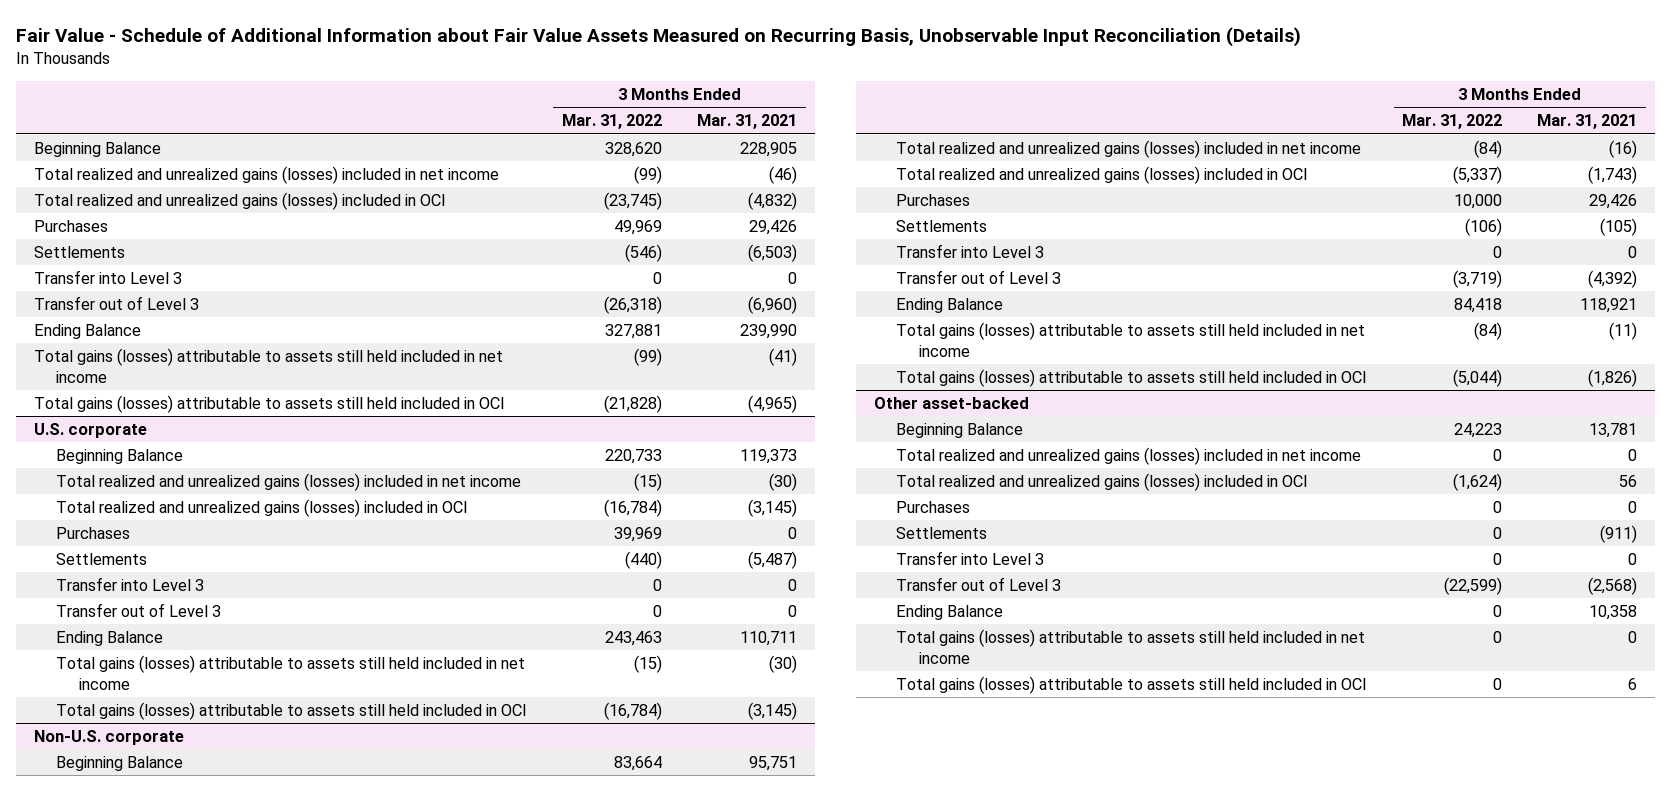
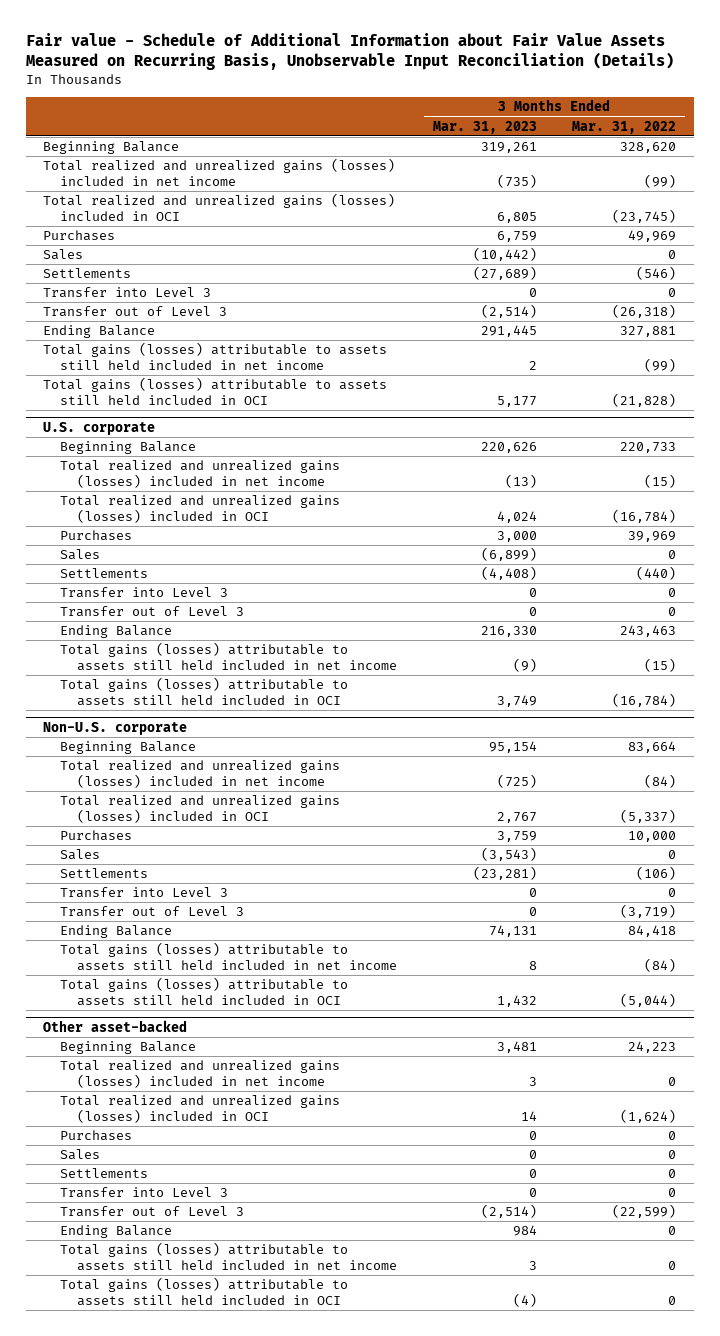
[16,26,1302,47] Fair Value - Schedule of Additional Information about Fair Value Assets Measured on Recurring Basis, Unobservable Input Reconciliation (Details) -> [25,32,674,71] Fair value - Schedule of Additional Information about Fair Value Assets Measured on Recurring Basis, Unobservable Input Reconciliation (Details)
[697,114,798,130] Mar. 31, 2021 -> none
none -> [432,120,537,134] Mar. 31, 2023
none -> [43,249,84,261] Sales
none -> [60,549,101,561] Sales
none -> [60,849,101,861] Sales
none -> [60,1149,101,1161] Sales

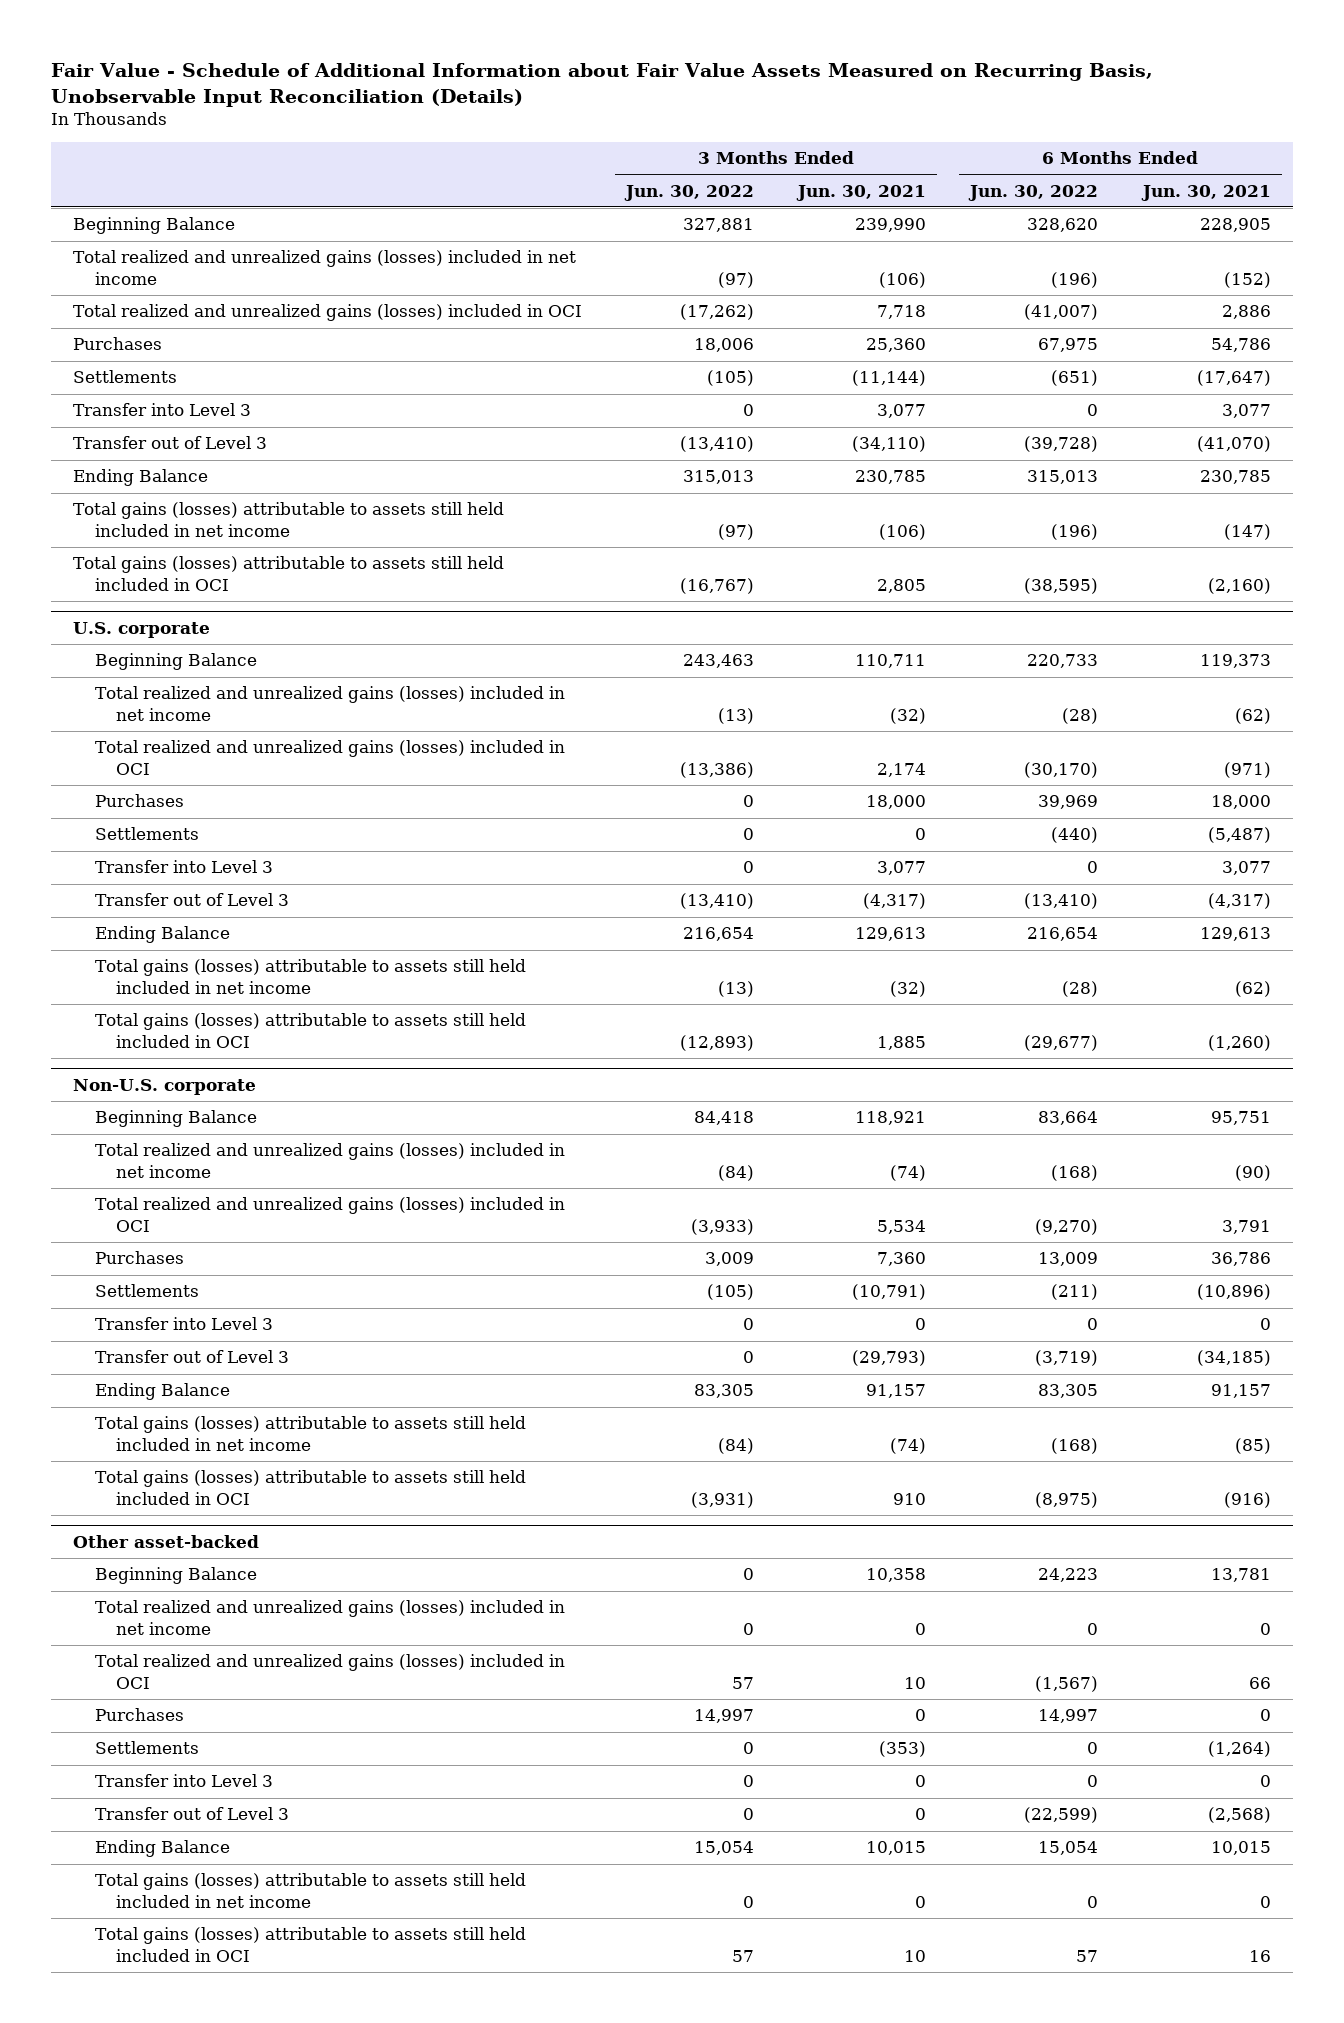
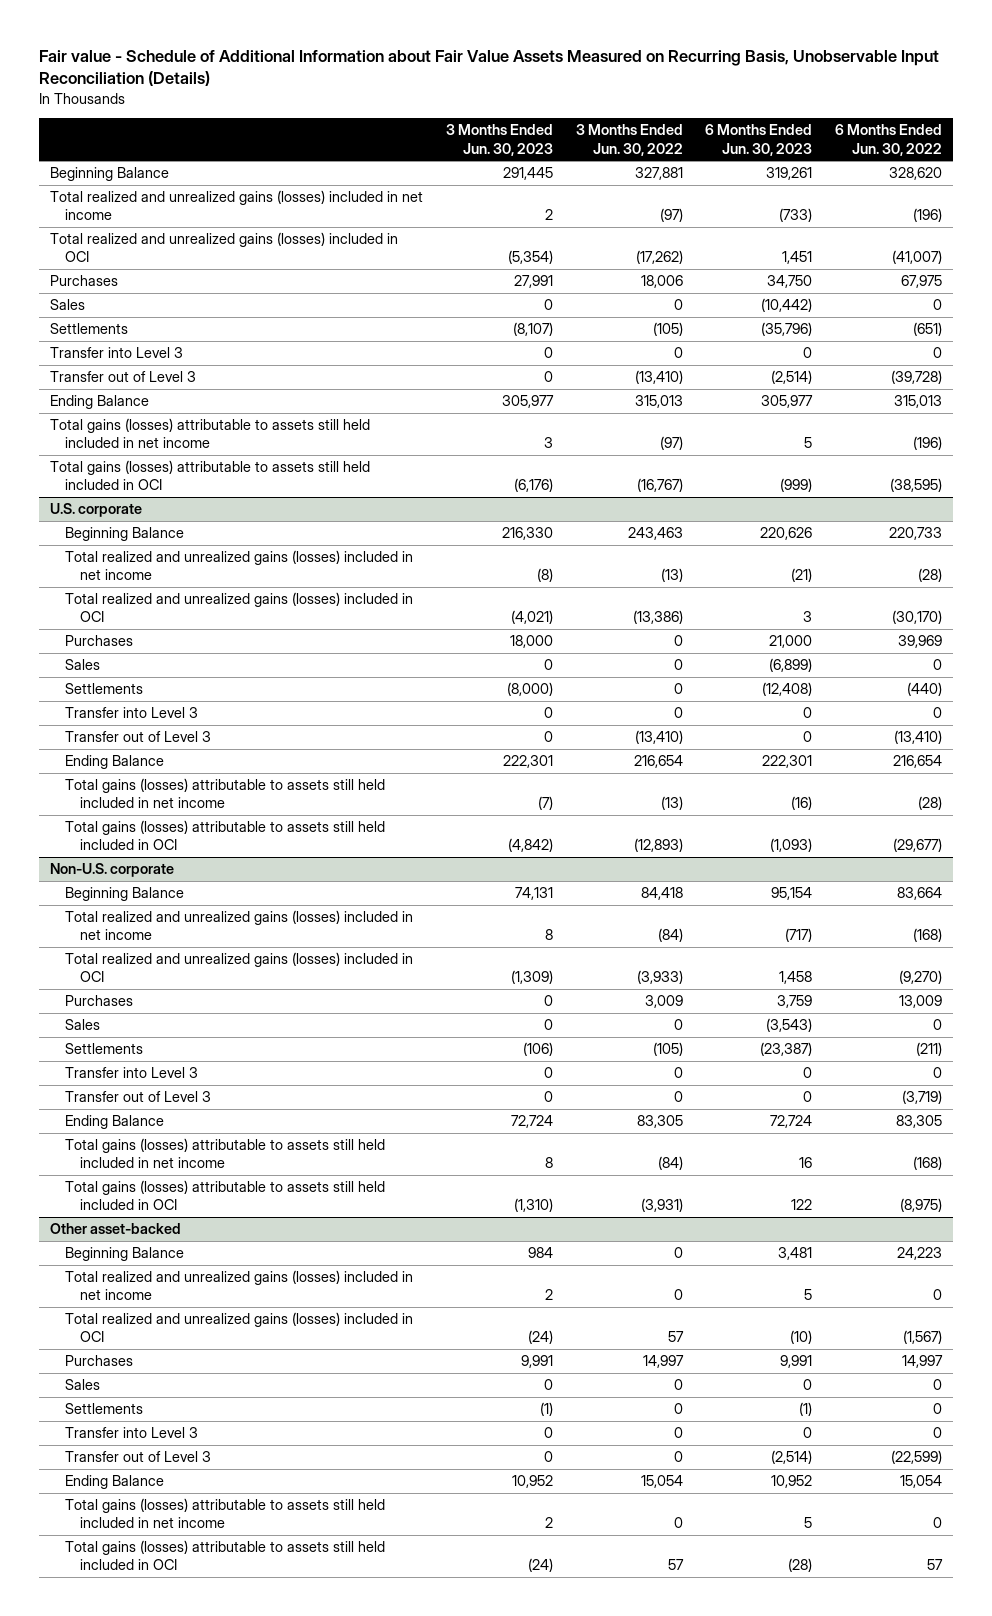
[51,62,1154,107] Fair Value - Schedule of Additional Information about Fair Value Assets Measured on Recurring Basis, Unobservable Input Reconciliation (Details) -> [39,49,940,87] Fair value - Schedule of Additional Information about Fair Value Assets Measured on Recurring Basis, Unobservable Input Reconciliation (Details)
[796,184,927,201] Jun. 30, 2021 -> none
[1140,184,1271,201] Jun. 30, 2021 -> none
none -> [446,124,554,156] 3 Months Ended Jun. 30, 2023
none -> [705,124,813,156] 6 Months Ended Jun. 30, 2023
none -> [50,299,86,311] Sales
none -> [65,659,101,671] Sales
none -> [65,1019,101,1031] Sales
none -> [65,1379,101,1391] Sales

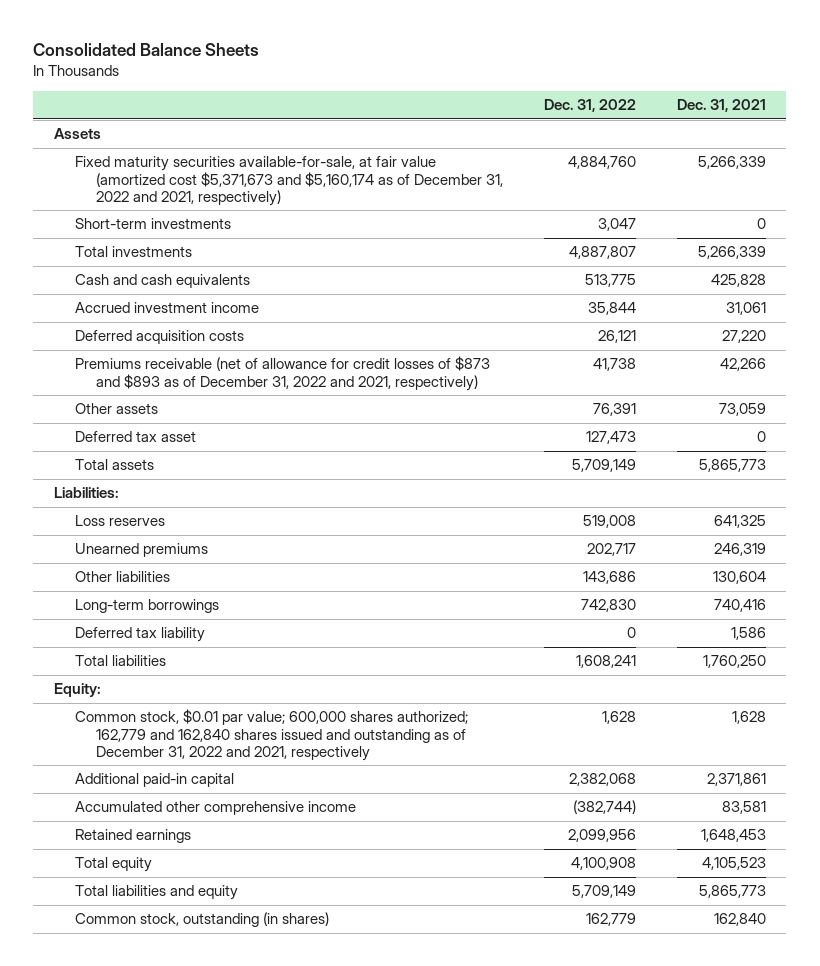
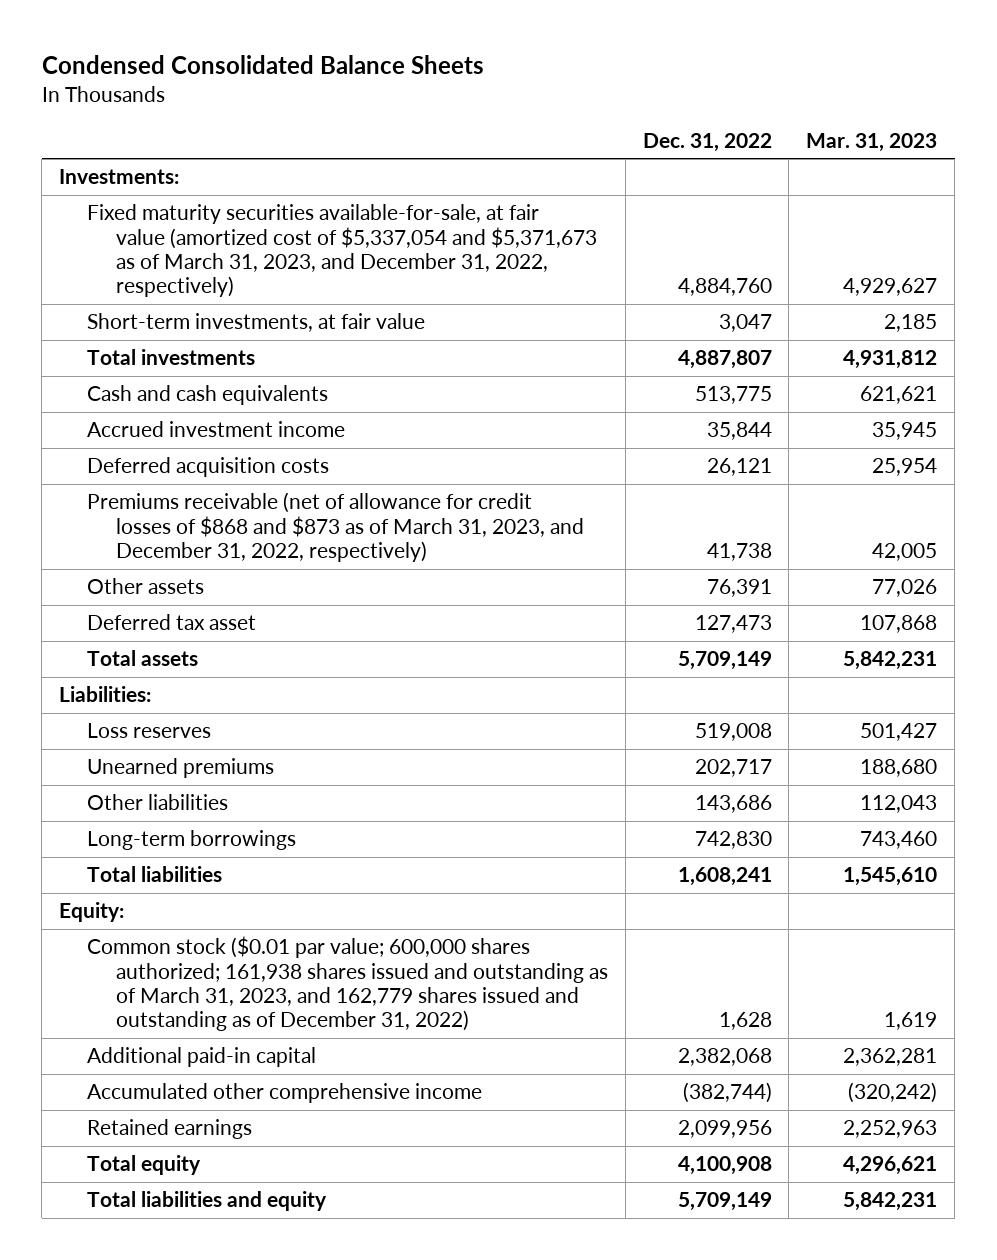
[33,43,260,57] Consolidated Balance Sheets -> [41,54,484,74] Condensed Consolidated Balance Sheets
[676,99,766,113] Dec. 31, 2021 -> none
none -> [806,132,938,152] Mar. 31, 2023
[53,128,101,140] Assets -> none
none -> [59,169,180,185] Investments:
[74,156,503,206] Fixed maturity securities available-for-sale, at fair value (amortized cost $5,371,673 and $5,160,174 as of December 31, 2022 and 2021, respectively) -> [87,204,597,298] Fixed maturity securities available-for-sale, at fair value (amortized cost of $5,337,054 and $5,371,673 as of March 31, 2023, and December 31, 2022, respectively)
[74,218,231,230] Short-term investments -> [87,313,426,333] Short-term investments, at fair value
[74,356,490,391] Premiums receivable (net of allowance for credit losses of $873 and $893 as of December 31, 2022 and 2021, respectively) -> [87,492,584,563] Premiums receivable (net of allowance for credit losses of $868 and $873 as of March 31, 2023, and December 31, 2022, respectively)
[74,627,205,643] Deferred tax liability -> none
[74,709,468,761] Common stock, $0.01 par value; 600,000 shares authorized; 162,779 and 162,840 shares issued and outstanding as of December 31, 2022 and 2021, respectively -> [87,936,608,1032] Common stock ($0.01 par value; 600,000 shares authorized; 161,938 shares issued and outstanding as of March 31, 2023, and 162,779 shares issued and outstanding as of December 31, 2022)
[74,912,329,928] Common stock, outstanding (in shares) -> none

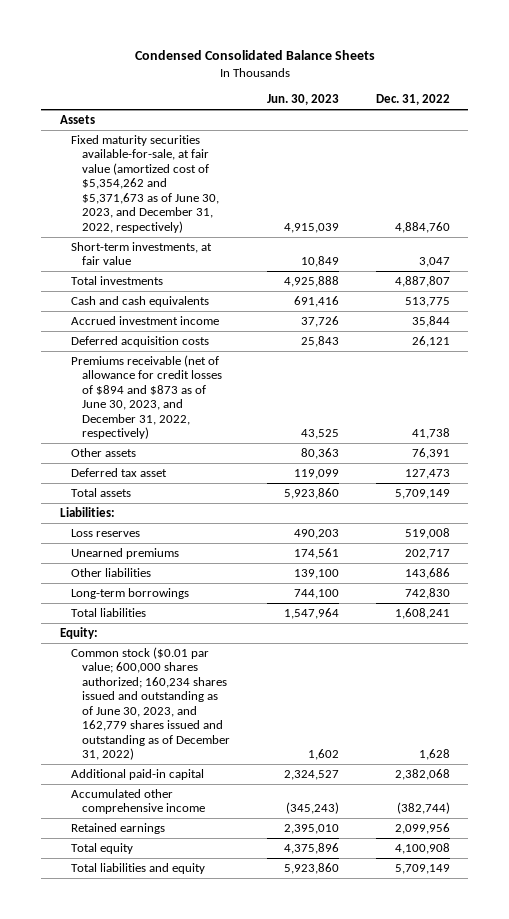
[806,132,938,152] Mar. 31, 2023 -> none
none -> [267,94,340,106] Jun. 30, 2023
[59,169,180,185] Investments: -> none
none -> [59,114,95,124] Assets
[87,204,597,298] Fixed maturity securities available-for-sale, at fair value (amortized cost of $5,337,054 and $5,371,673 as of March 31, 2023, and December 31, 2022, respectively) -> [71,134,220,233] Fixed maturity securities available-for-sale, at fair value (amortized cost of $5,354,262 and $5,371,673 as of June 30, 2023, and December 31, 2022, respectively)
[87,492,584,563] Premiums receivable (net of allowance for credit losses of $868 and $873 as of March 31, 2023, and December 31, 2022, respectively) -> [71,354,223,440] Premiums receivable (net of allowance for credit losses of $894 and $873 as of June 30, 2023, and December 31, 2022, respectively)
[87,936,608,1032] Common stock ($0.01 par value; 600,000 shares authorized; 161,938 shares issued and outstanding as of March 31, 2023, and 162,779 shares issued and outstanding as of December 31, 2022) -> [71,646,231,761] Common stock ($0.01 par value; 600,000 shares authorized; 160,234 shares issued and outstanding as of June 30, 2023, and 162,779 shares issued and outstanding as of December 31, 2022)

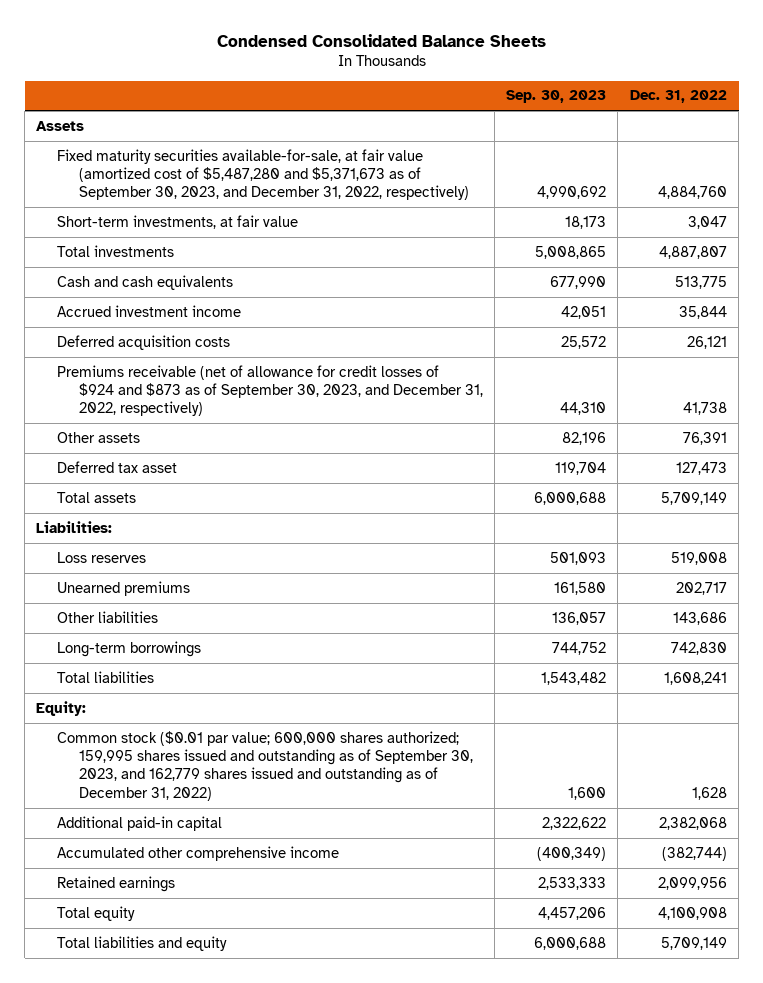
[267,94,340,106] Jun. 30, 2023 -> none
none -> [506,90,607,104] Sep. 30, 2023
[71,134,220,233] Fixed maturity securities available-for-sale, at fair value (amortized cost of $5,354,262 and $5,371,673 as of June 30, 2023, and December 31, 2022, respectively) -> [57,148,469,201] Fixed maturity securities available-for-sale, at fair value (amortized cost of $5,487,280 and $5,371,673 as of September 30, 2023, and December 31, 2022, respectively)
[71,354,223,440] Premiums receivable (net of allowance for credit losses of $894 and $873 as of June 30, 2023, and December 31, 2022, respectively) -> [57,364,483,417] Premiums receivable (net of allowance for credit losses of $924 and $873 as of September 30, 2023, and December 31, 2022, respectively)
[71,646,231,761] Common stock ($0.01 par value; 600,000 shares authorized; 160,234 shares issued and outstanding as of June 30, 2023, and 162,779 shares issued and outstanding as of December 31, 2022) -> [57,730,473,801] Common stock ($0.01 par value; 600,000 shares authorized; 159,995 shares issued and outstanding as of September 30, 2023, and 162,779 shares issued and outstanding as of December 31, 2022)

